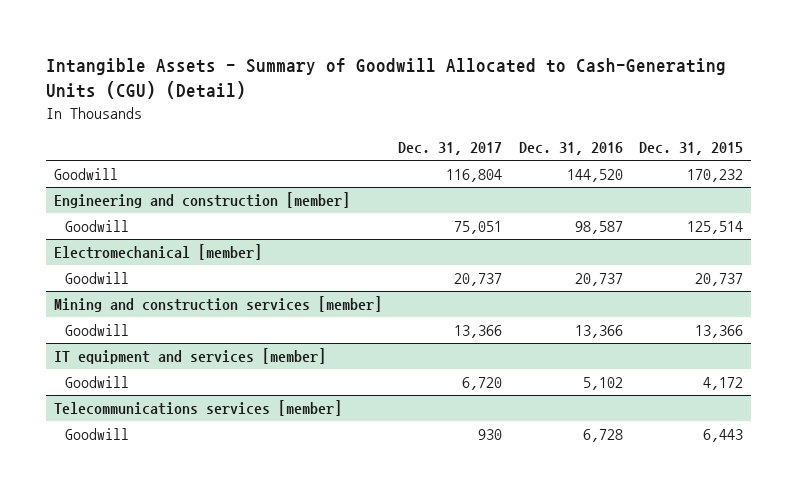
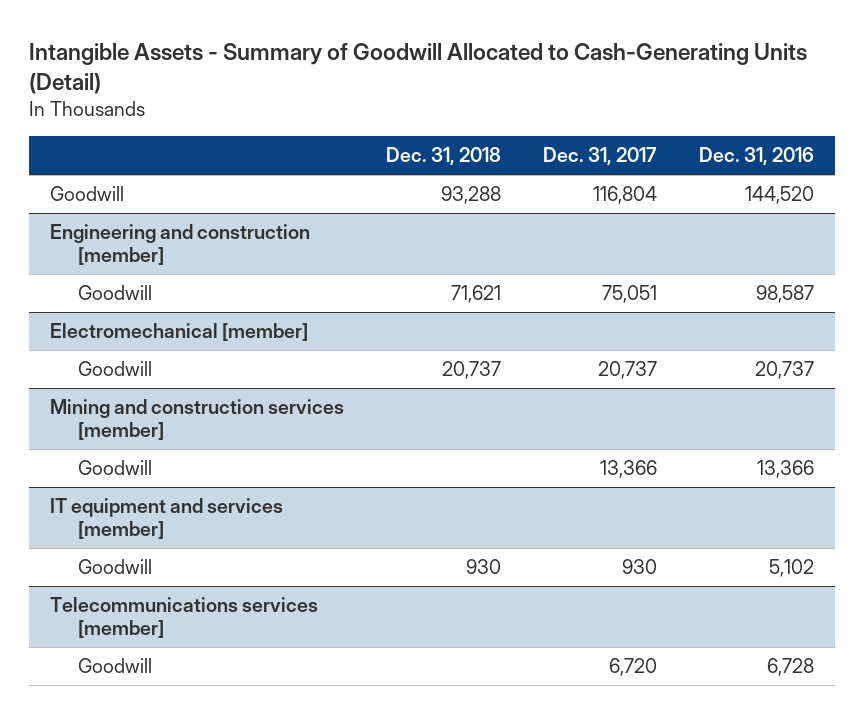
[45,57,726,100] Intangible Assets - Summary of Goodwill Allocated to Cash-Generating Units (CGU) (Detail) -> [29,42,808,94] Intangible Assets - Summary of Goodwill Allocated to Cash-Generating Units (Detail)
[638,142,743,156] Dec. 31, 2015 -> none
none -> [386,147,502,166] Dec. 31, 2018
[462,377,503,391] 6,720 -> [622,559,658,575] 930
[478,429,503,441] 930 -> [609,658,658,677] 6,720

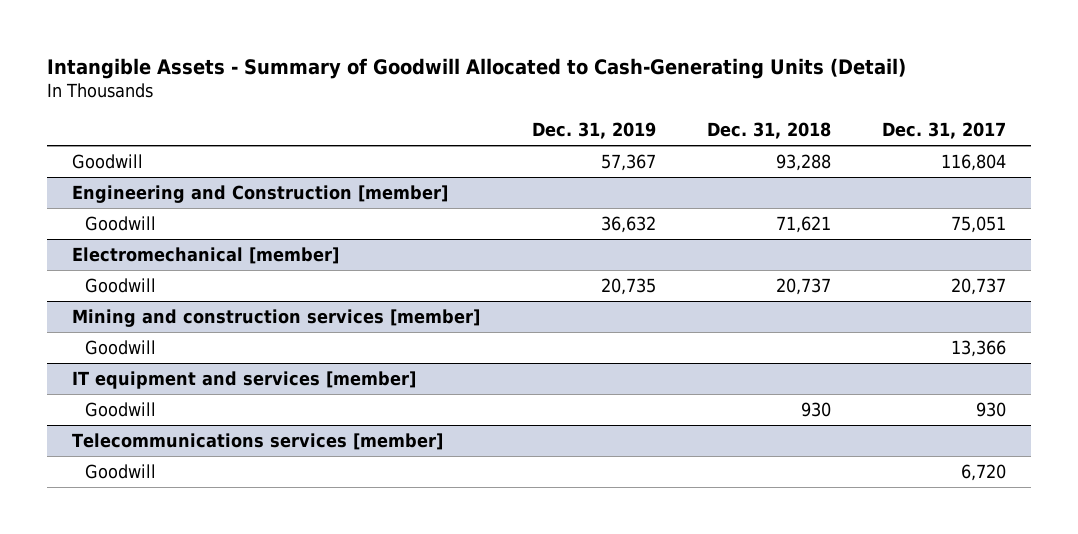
[699,147,815,166] Dec. 31, 2016 -> none
none -> [531,122,656,140] Dec. 31, 2019
[50,224,311,265] Engineering and construction [member] -> [72,184,449,203] Engineering and Construction [member]

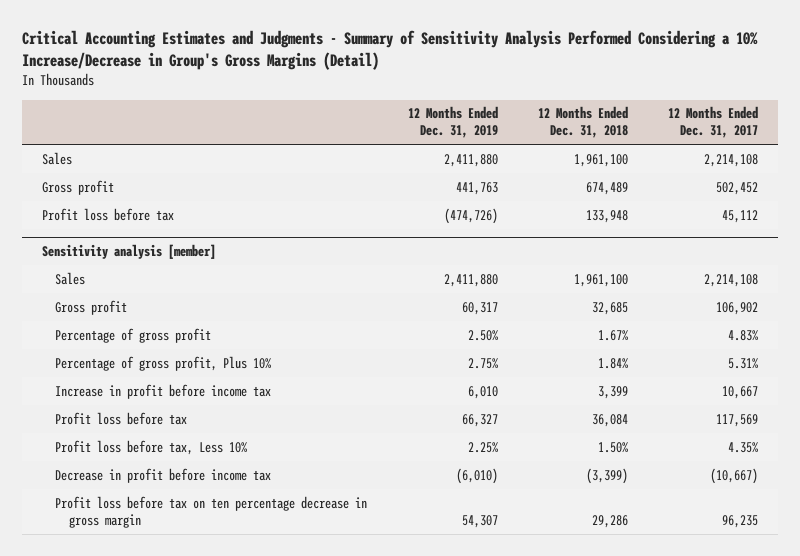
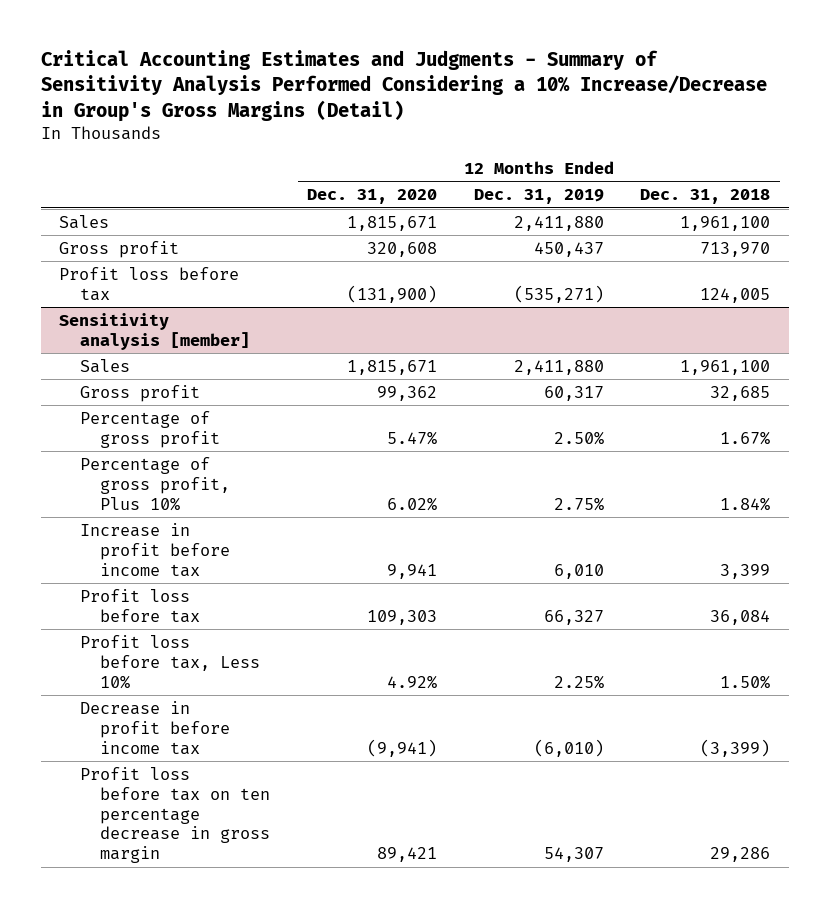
[667,106,758,139] 12 Months Ended Dec. 31, 2017 -> none
none -> [307,189,438,205] Dec. 31, 2020
[455,181,498,195] 441,763 -> [533,241,604,257] 450,437
[585,181,628,195] 674,489 -> [700,241,771,257] 713,970
[443,207,498,224] (474,726) -> [513,284,604,303] (535,271)
[585,209,628,223] 133,948 -> [700,287,771,303] 124,005

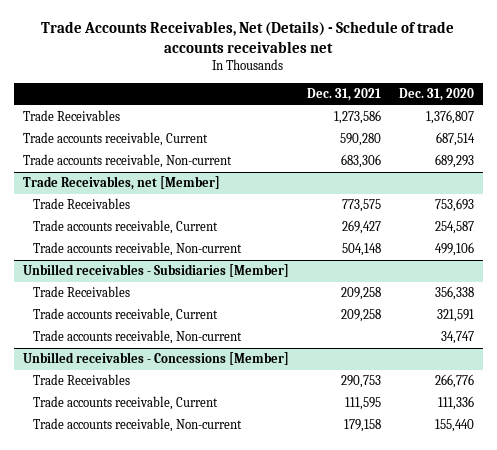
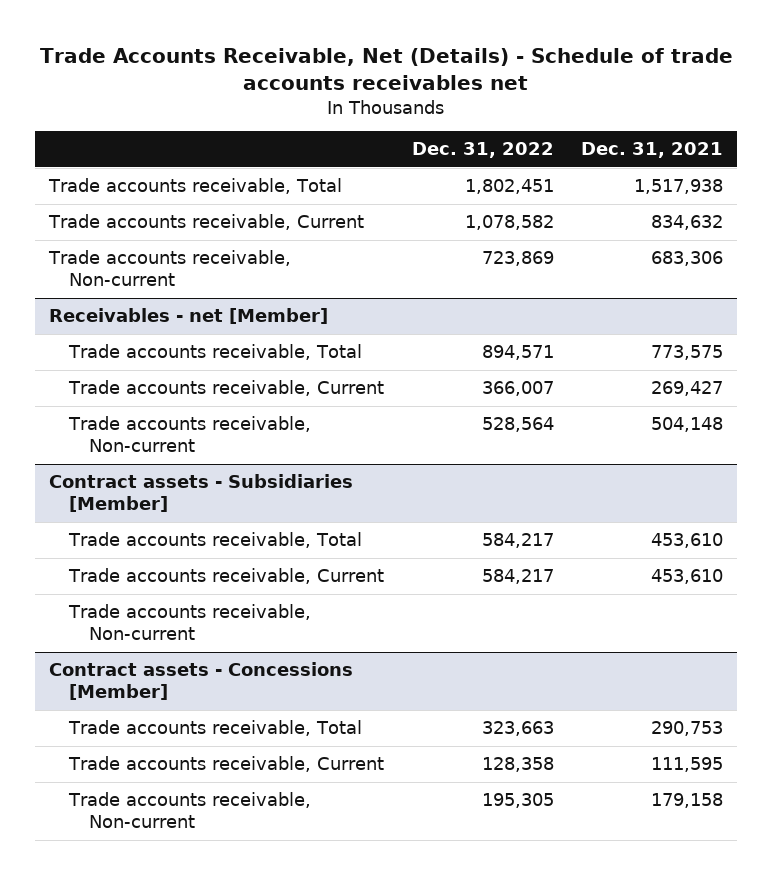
[41,21,455,54] Trade Accounts Receivables, Net (Details) - Schedule of trade accounts receivables net -> [40,47,734,90] Trade Accounts Receivable, Net (Details) - Schedule of trade accounts receivables net
[398,88,474,102] Dec. 31, 2020 -> none
none -> [411,142,554,159] Dec. 31, 2022
[22,110,120,122] Trade Receivables -> [48,178,343,195] Trade accounts receivable, Total
[333,110,381,125] 1,273,586 -> [634,179,724,195] 1,517,938
[339,133,381,147] 590,280 -> [651,215,724,231] 834,632
[22,176,220,191] Trade Receivables, net [Member] -> [49,308,329,325] Receivables - net [Member]
[32,198,130,210] Trade Receivables -> [67,344,362,361] Trade accounts receivable, Total
[22,264,289,278] Unbilled receivables - Subsidiaries [Member] -> none
none -> [49,474,354,513] Contract assets - Subsidiaries [Member]
[32,286,130,298] Trade Receivables -> [67,532,362,549] Trade accounts receivable, Total
[340,287,381,301] 209,258 -> [651,533,724,549] 453,610
[340,309,381,323] 209,258 -> [651,569,724,585] 453,610
[22,352,289,366] Unbilled receivables - Concessions [Member] -> none
none -> [49,662,354,701] Contract assets - Concessions [Member]
[32,374,130,386] Trade Receivables -> [67,720,362,737] Trade accounts receivable, Total

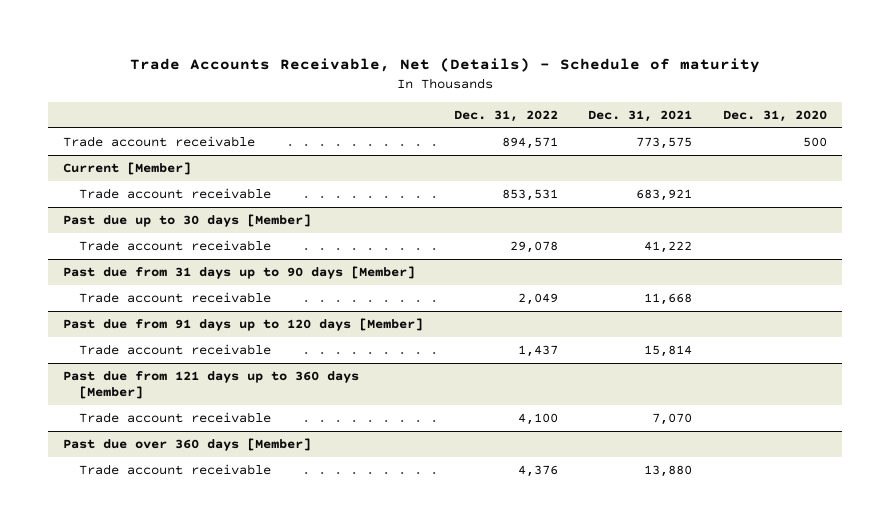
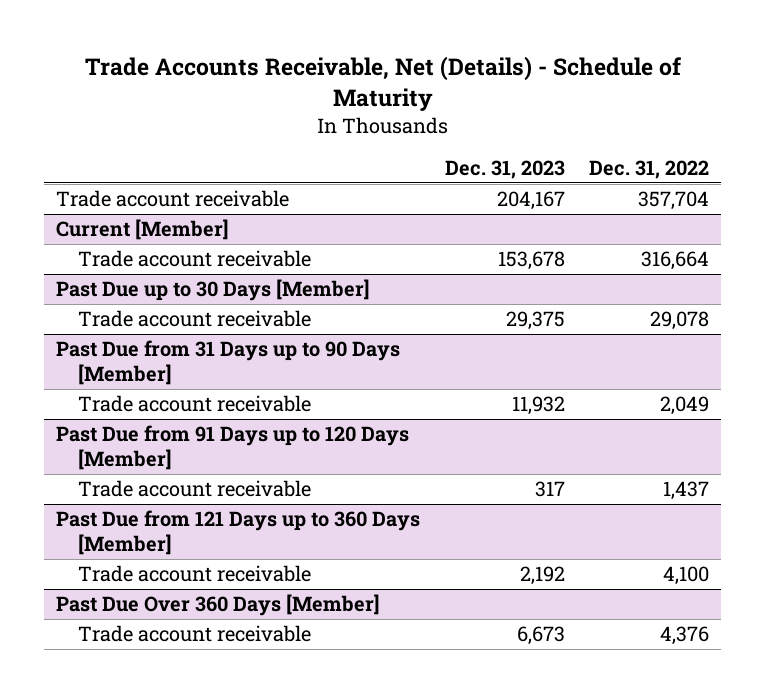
[129,58,760,74] Trade Accounts Receivable, Net (Details) - Schedule of maturity -> [84,55,682,111] Trade Accounts Receivable, Net (Details) - Schedule of Maturity
[588,109,693,122] Dec. 31, 2021 -> none
[722,109,827,122] Dec. 31, 2020 -> none
none -> [444,159,565,179] Dec. 31, 2023
[501,137,558,150] 894,571 -> [637,191,709,211] 357,704
[501,189,558,202] 853,531 -> [640,251,709,271] 316,664
[62,214,311,228] Past due up to 30 days [Member] -> [56,279,371,302] Past Due up to 30 Days [Member]
[62,266,415,280] Past due from 31 days up to 90 days [Member] -> [56,340,401,386] Past Due from 31 Days up to 90 Days [Member]
[62,318,423,332] Past due from 91 days up to 120 days [Member] -> [56,425,410,471] Past Due from 91 Days up to 120 Days [Member]
[62,371,359,400] Past due from 121 days up to 360 days [Member] -> [56,510,421,556] Past Due from 121 Days up to 360 Days [Member]
[62,438,311,452] Past due over 360 days [Member] -> [56,594,381,617] Past Due Over 360 Days [Member]

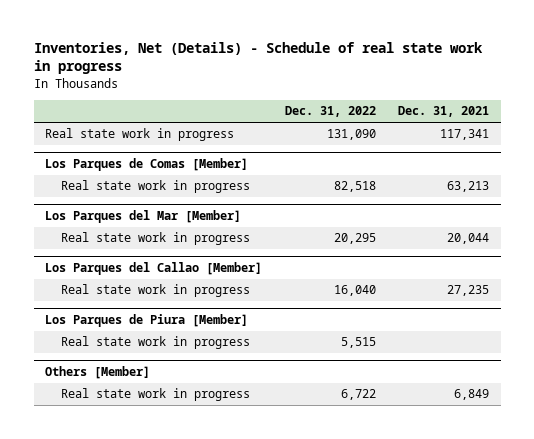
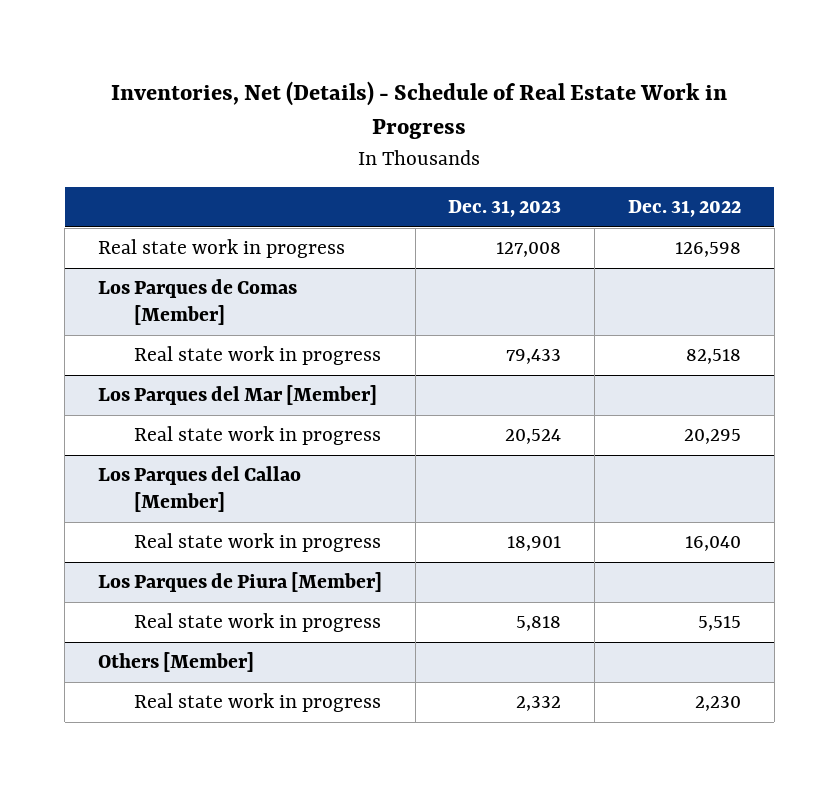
[33,41,483,75] Inventories, Net (Details) - Schedule of real state work in progress -> [111,80,728,140] Inventories, Net (Details) - Schedule of Real Estate Work in Progress
[398,106,490,118] Dec. 31, 2021 -> none
none -> [448,200,562,218] Dec. 31, 2023
[326,129,376,141] 131,090 -> [674,242,741,258] 126,598
[340,389,376,401] 6,722 -> [694,696,741,712] 2,230

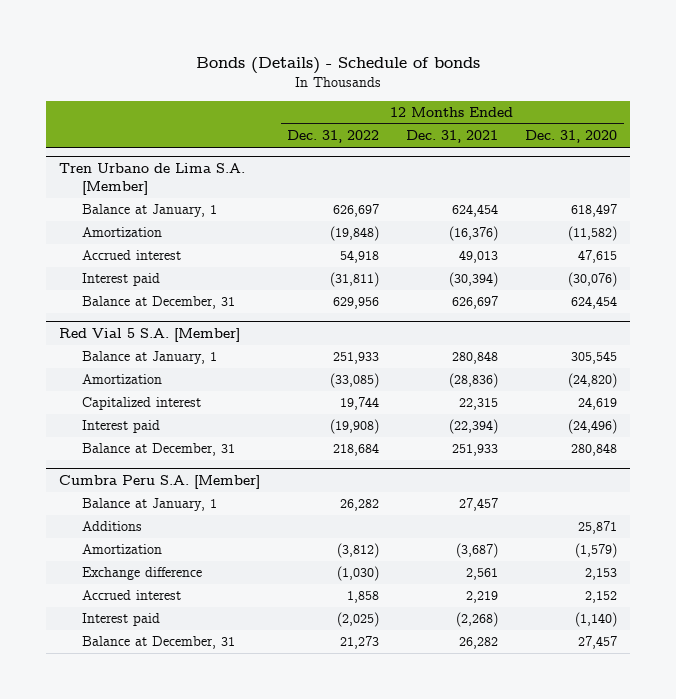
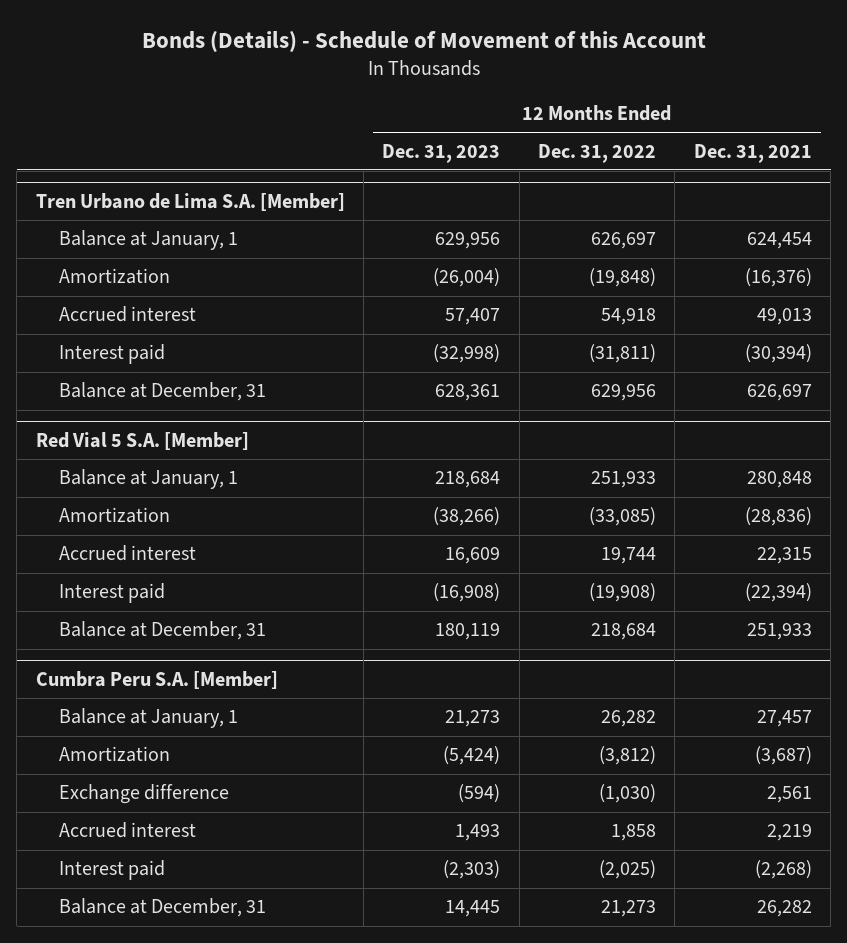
[196,56,481,74] Bonds (Details) - Schedule of bonds -> [141,30,706,53] Bonds (Details) - Schedule of Movement of this Account
[524,130,617,144] Dec. 31, 2020 -> none
none -> [382,143,501,163] Dec. 31, 2023
[81,397,201,411] Capitalized interest -> [59,545,197,562] Accrued interest
[81,521,142,532] Additions -> none

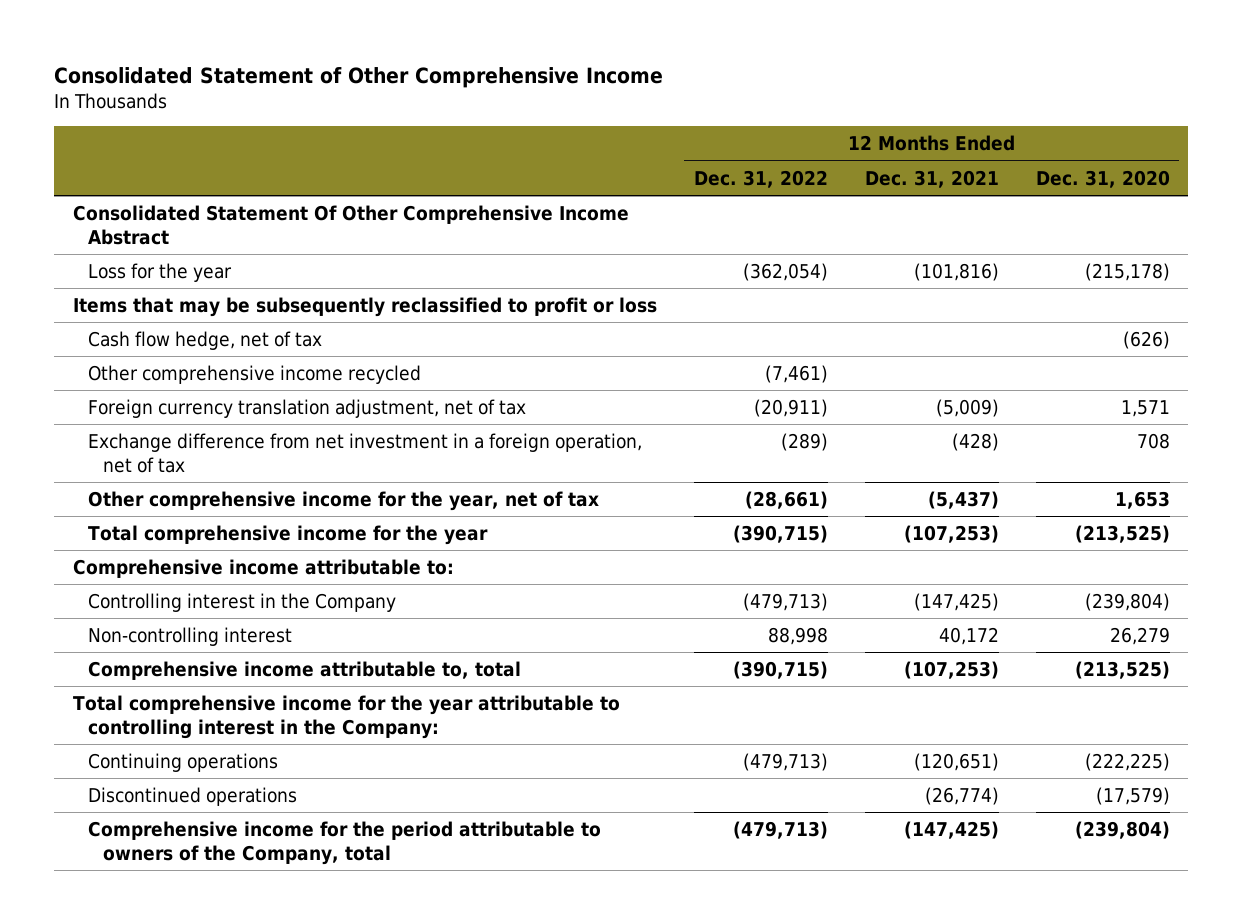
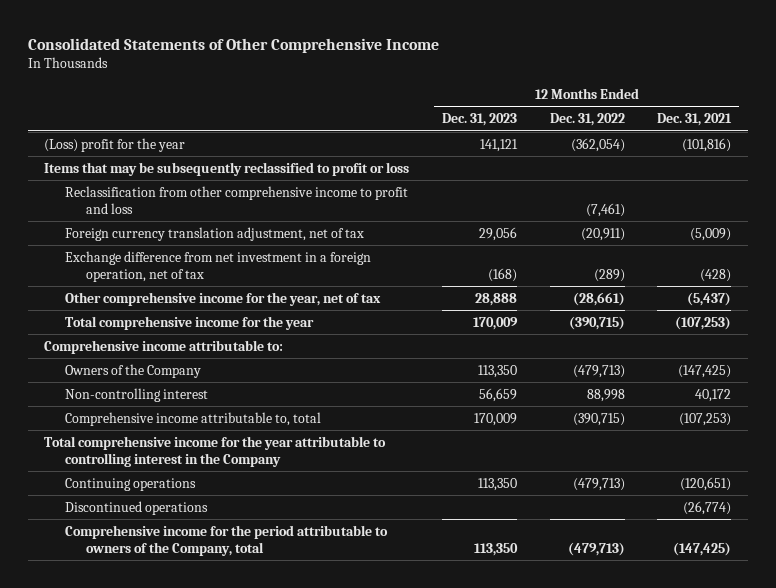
[54,66,664,88] Consolidated Statement of Other Comprehensive Income -> [28,37,440,53] Consolidated Statements of Other Comprehensive Income
[1035,169,1170,188] Dec. 31, 2020 -> none
none -> [442,113,518,127] Dec. 31, 2023
[72,204,629,245] Consolidated Statement Of Other Comprehensive Income Abstract -> none
[87,262,232,282] Loss for the year -> [44,137,186,152] (Loss) profit for the year
[87,330,322,350] Cash flow hedge, net of tax -> none
[87,364,421,384] Other comprehensive income recycled -> [65,185,409,214] Reclassification from other comprehensive income to profit and loss
[87,592,396,612] Controlling interest in the Company -> [65,363,202,378] Owners of the Company
[72,694,620,739] Total comprehensive income for the year attributable to controlling interest in the Company: -> [44,435,387,467] Total comprehensive income for the year attributable to controlling interest in the Company

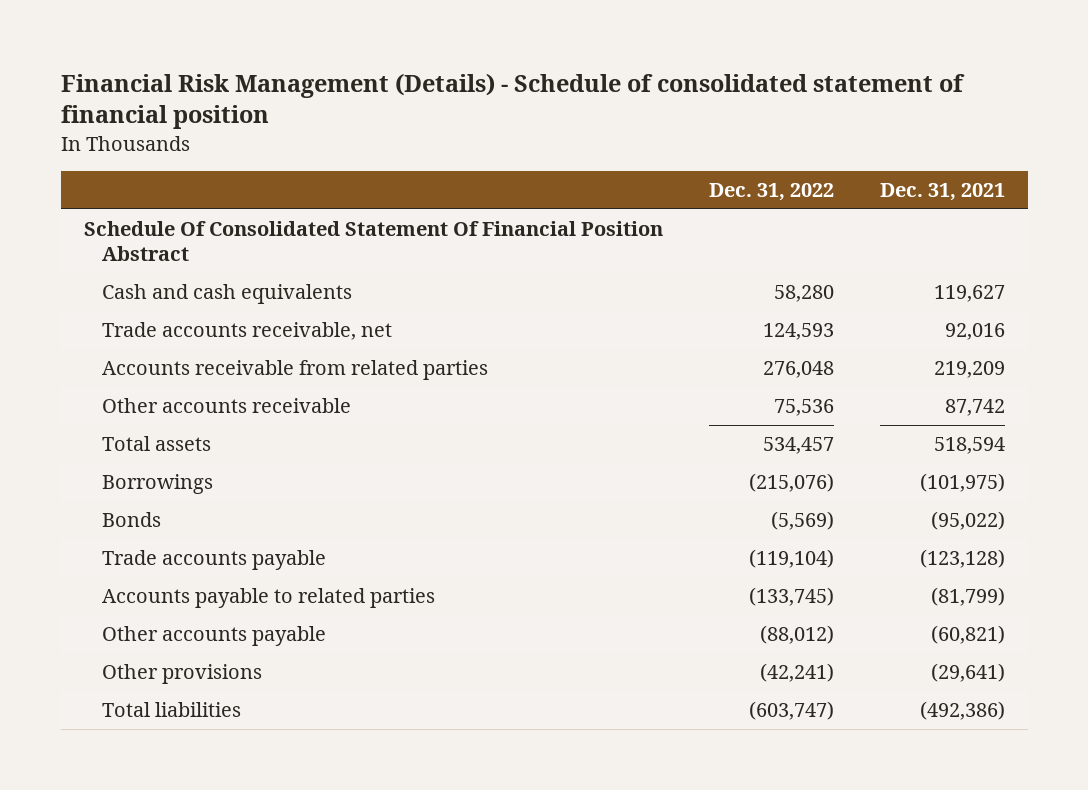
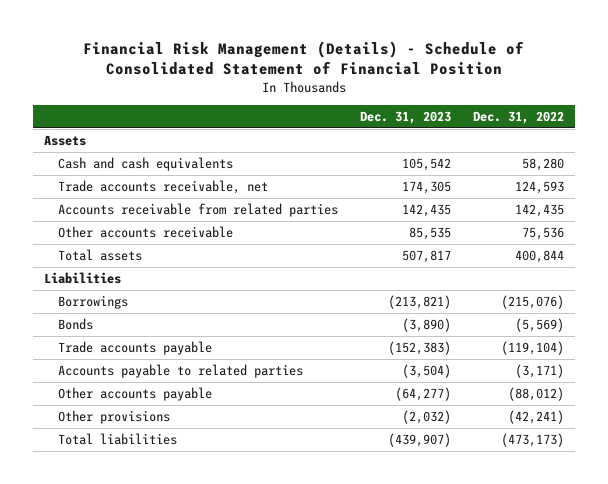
[60,73,965,130] Financial Risk Management (Details) - Schedule of consolidated statement of financial position -> [83,40,525,76] Financial Risk Management (Details) - Schedule of Consolidated Statement of Financial Position
[879,183,1005,202] Dec. 31, 2021 -> none
none -> [360,110,452,124] Dec. 31, 2023
[83,221,663,262] Schedule Of Consolidated Statement Of Financial Position Abstract -> none
none -> [43,134,86,146] Assets
[762,361,834,379] 276,048 -> [515,203,565,217] 142,435
[762,437,834,455] 534,457 -> [515,249,565,263] 400,844
none -> [43,271,121,284] Liabilities
[748,587,834,607] (133,745) -> [515,363,565,378] (3,171)
[748,701,834,721] (603,747) -> [501,432,565,447] (473,173)

